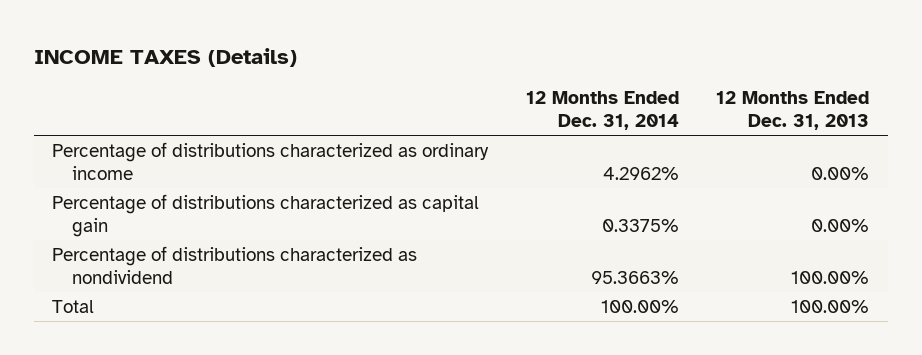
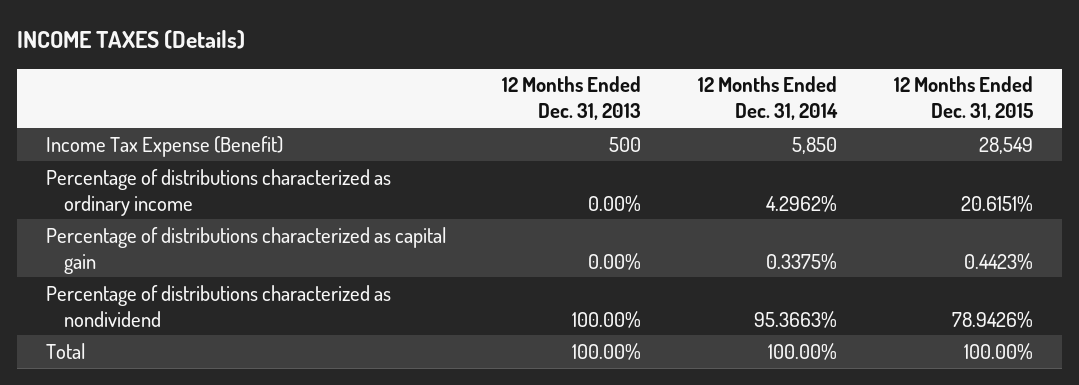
none -> [894,76,1034,121] 12 Months Ended Dec. 31, 2015
none -> [45,135,283,157] Income Tax Expense (Benefit)

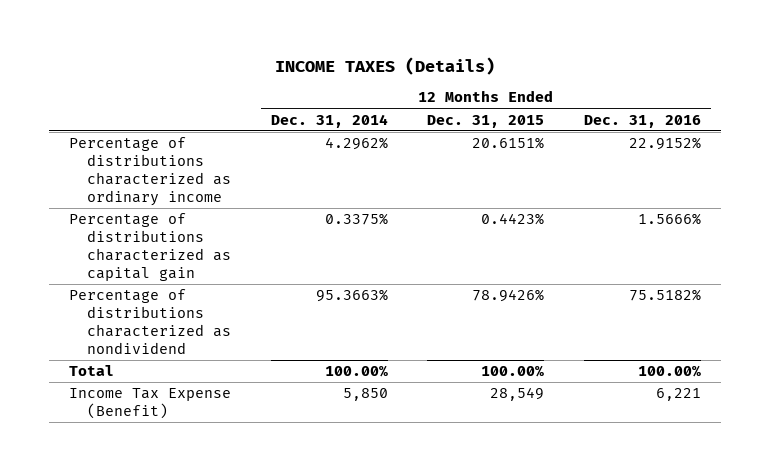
[502,76,642,121] 12 Months Ended Dec. 31, 2013 -> none
none -> [584,114,702,128] Dec. 31, 2016
[45,135,283,157] Income Tax Expense (Benefit) -> [69,388,232,420] Income Tax Expense (Benefit)

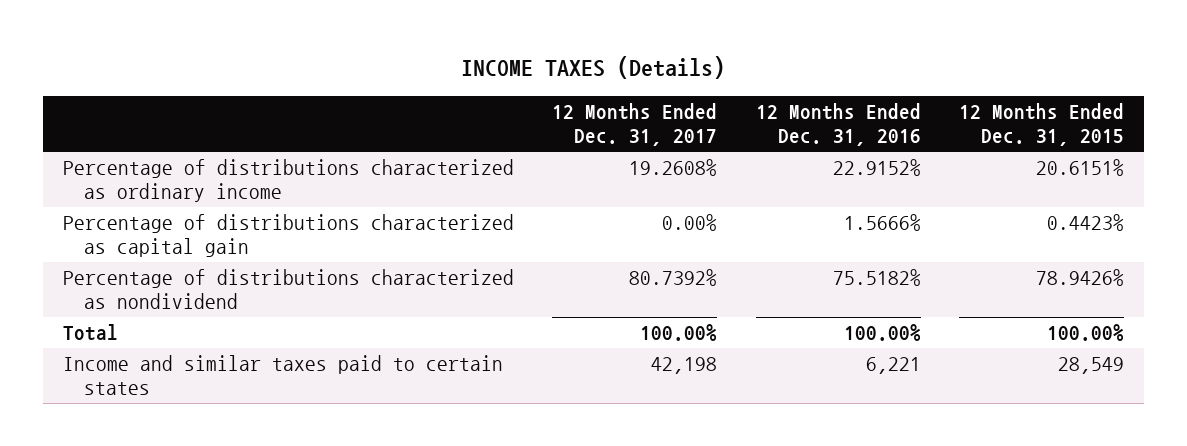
[270,113,388,128] Dec. 31, 2014 -> none
none -> [552,103,718,147] 12 Months Ended Dec. 31, 2017
[69,388,232,420] Income Tax Expense (Benefit) -> [62,355,503,396] Income and similar taxes paid to certain states

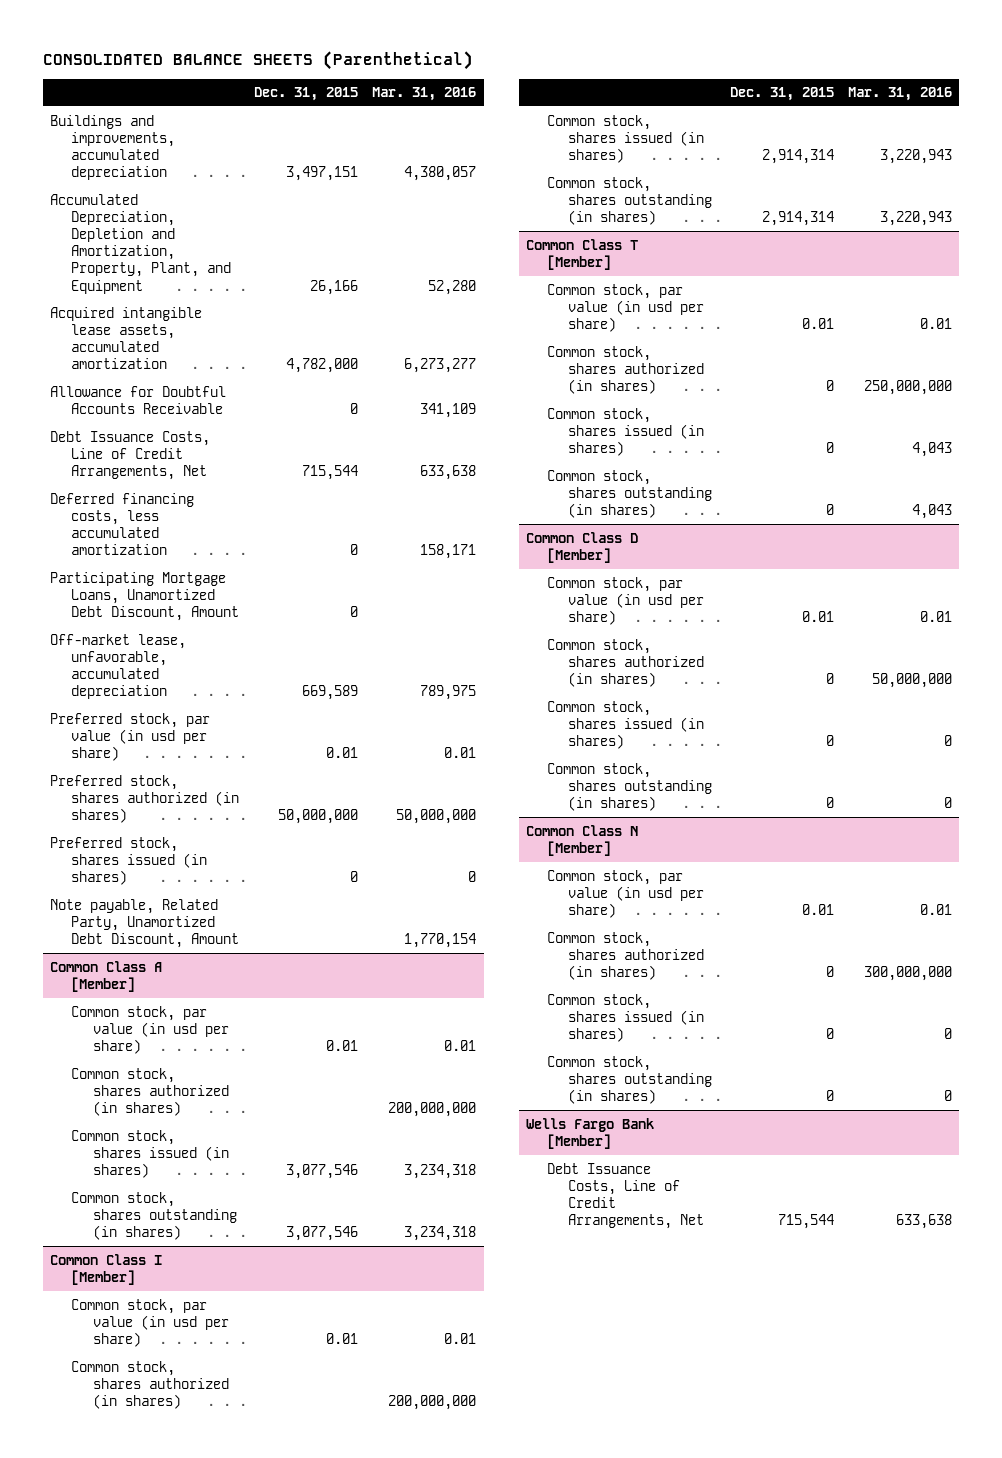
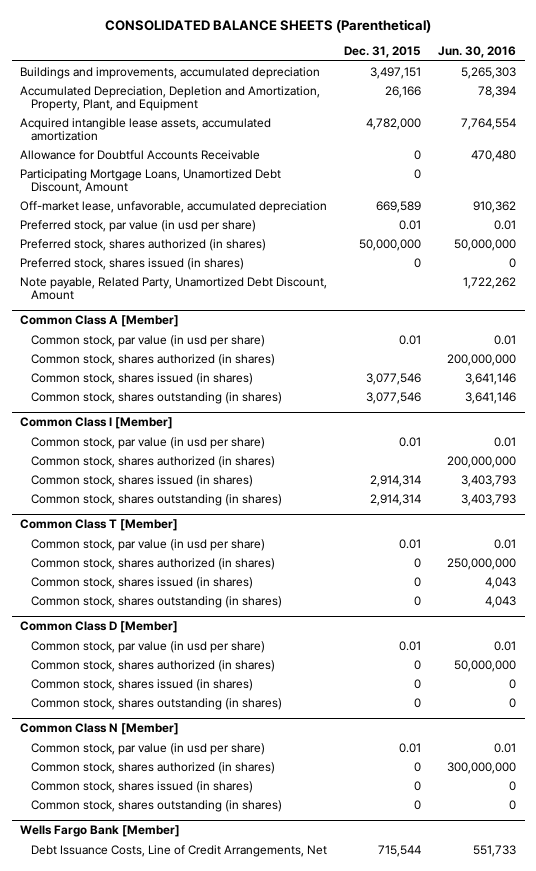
[372,87,477,102] Mar. 31, 2016 -> none
none -> [438,46,517,59] Jun. 30, 2016
[50,430,211,481] Debt Issuance Costs, Line of Credit Arrangements, Net -> none
[50,492,195,556] Deferred financing costs, less accumulated amortization -> none

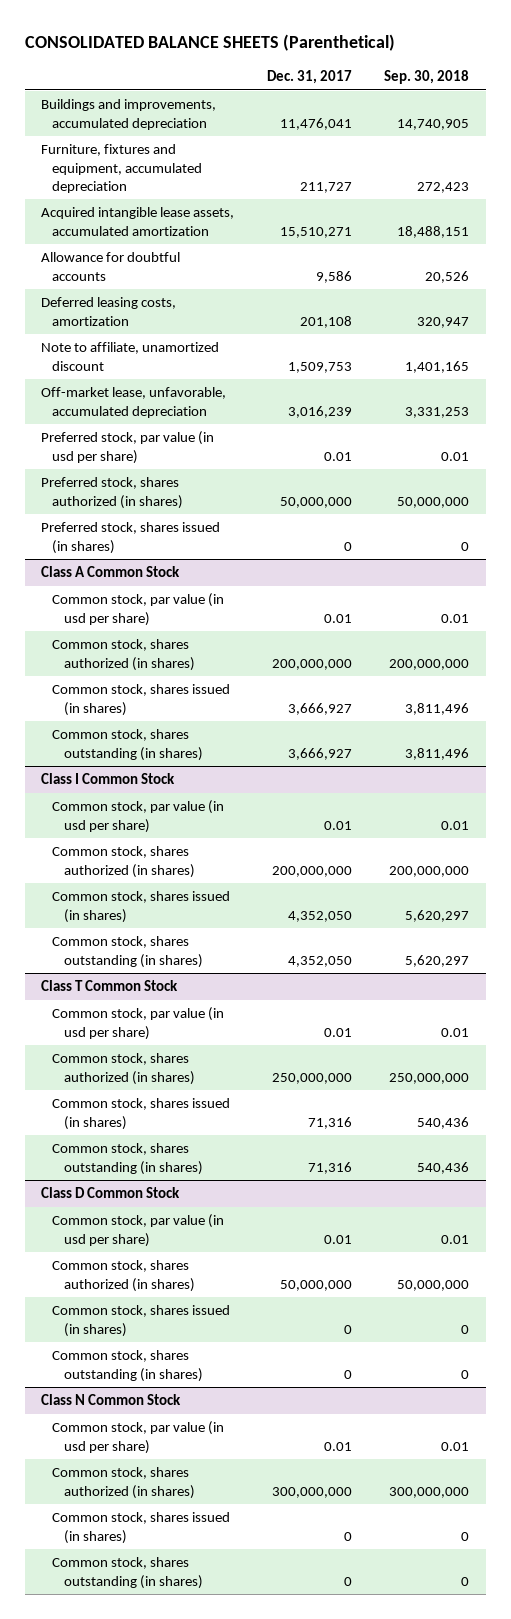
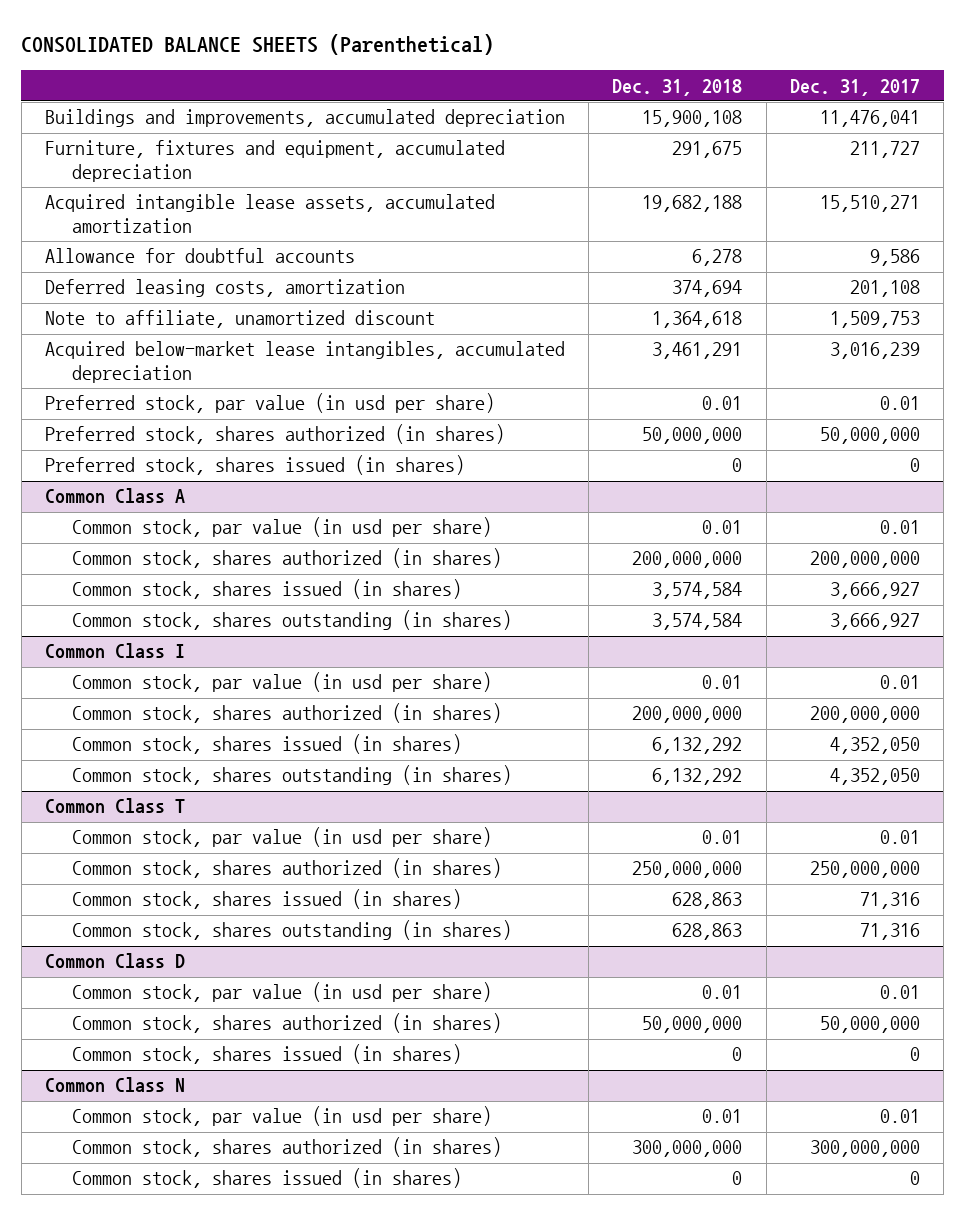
[384,70,470,85] Sep. 30, 2018 -> none
none -> [612,78,743,96] Dec. 31, 2018
[41,387,227,418] Off-market lease, unfavorable, accumulated depreciation -> [44,341,565,384] Acquired below-market lease intangibles, accumulated depreciation
[41,566,181,578] Class A Common Stock -> [44,488,185,504] Common Class A
[41,773,176,785] Class I Common Stock -> [44,643,185,659] Common Class I
[41,980,179,992] Class T Common Stock -> [44,798,185,814] Common Class T
[41,1187,181,1199] Class D Common Stock -> [44,953,185,969] Common Class D
[52,1350,203,1382] Common stock, shares outstanding (in shares) -> none
[41,1394,182,1406] Class N Common Stock -> [44,1077,185,1093] Common Class N
[52,1557,203,1589] Common stock, shares outstanding (in shares) -> none

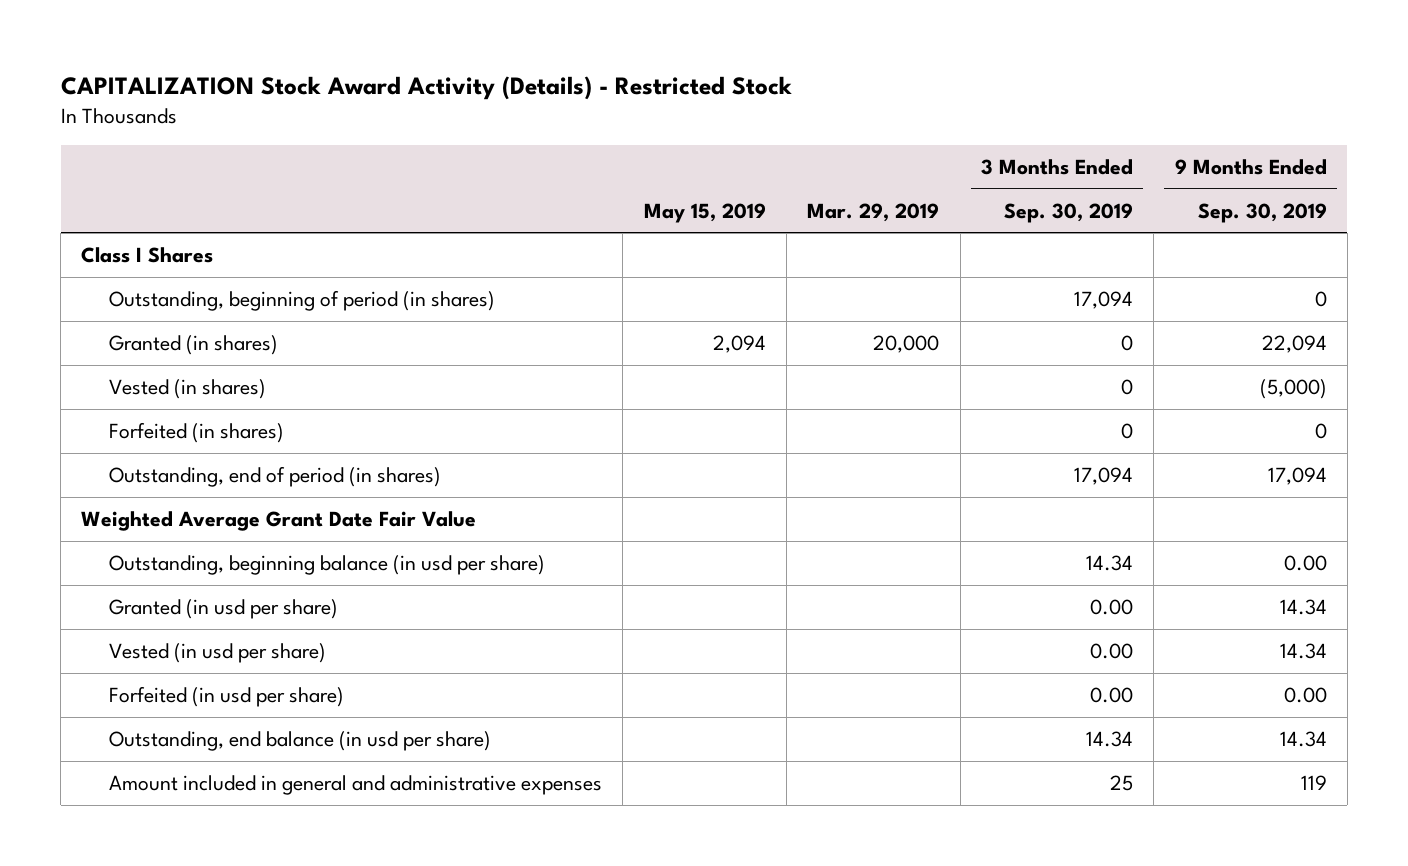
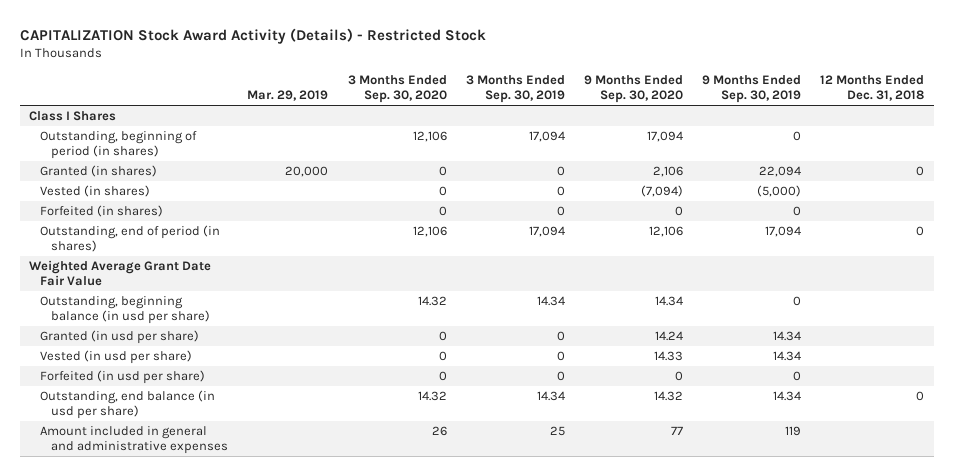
[643,202,766,223] May 15, 2019 -> none
none -> [347,75,447,104] 3 Months Ended Sep. 30, 2020
none -> [583,75,683,104] 9 Months Ended Sep. 30, 2020
none -> [820,75,925,102] 12 Months Ended Dec. 31, 2018
[1283,554,1327,571] 0.00 -> [793,295,802,306] 0
[1089,598,1133,615] 0.00 -> [556,330,565,341] 0
[1089,642,1133,659] 0.00 -> [556,350,565,361] 0
[1089,686,1133,703] 0.00 -> [556,370,565,381] 0
[1283,686,1327,703] 0.00 -> [793,370,802,381] 0

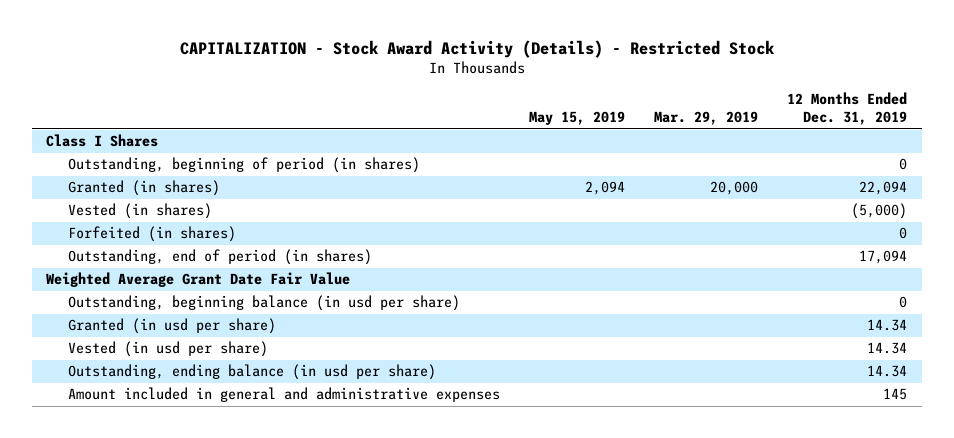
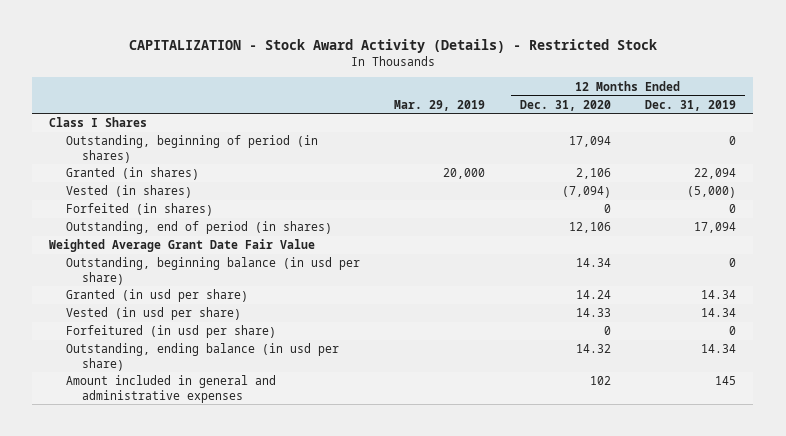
[529,111,626,126] May 15, 2019 -> none
none -> [519,99,611,111] Dec. 31, 2020
none -> [65,325,276,339] Forfeitured (in usd per share)

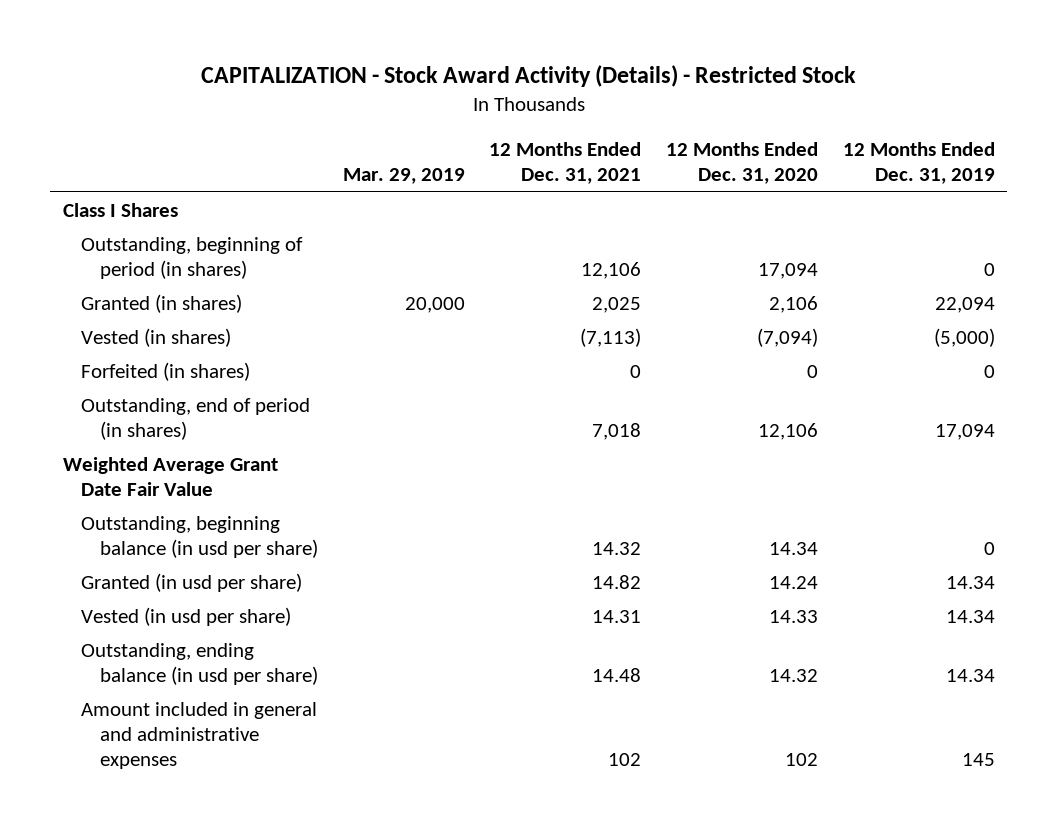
none -> [489,142,642,185] 12 Months Ended Dec. 31, 2021
[65,325,276,339] Forfeitured (in usd per share) -> none

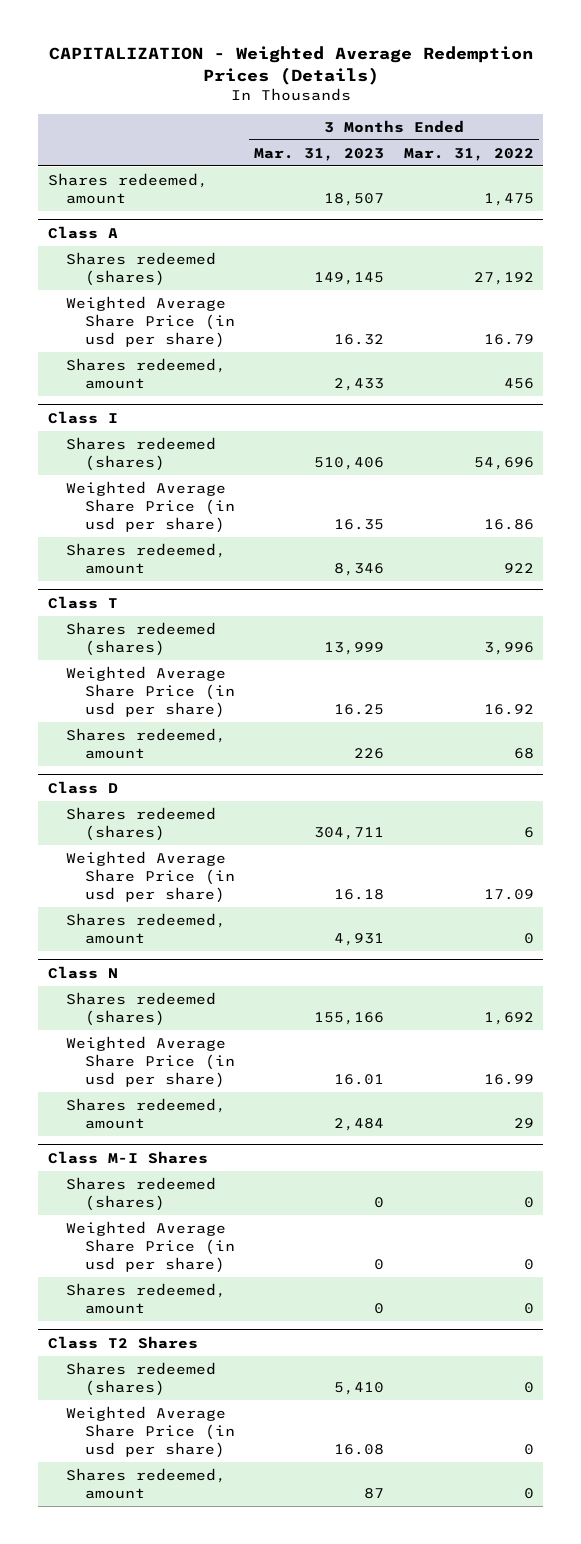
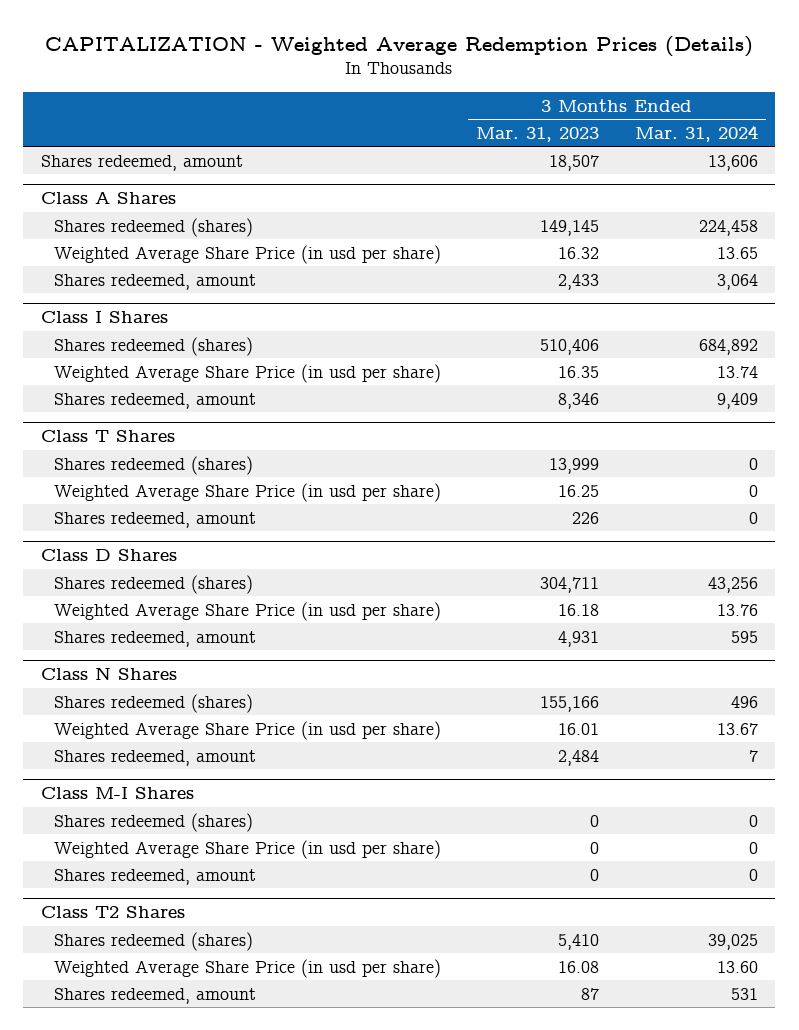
[403,147,534,161] Mar. 31, 2022 -> none
none -> [634,124,758,142] Mar. 31, 2024
[47,225,118,239] Class A -> [40,192,176,205] Class A Shares
[47,410,118,424] Class I -> [40,311,168,324] Class I Shares
[47,595,118,609] Class T -> [40,430,175,443] Class T Shares
[47,780,118,794] Class D -> [40,549,177,562] Class D Shares
[47,965,118,979] Class N -> [40,667,177,681] Class N Shares

